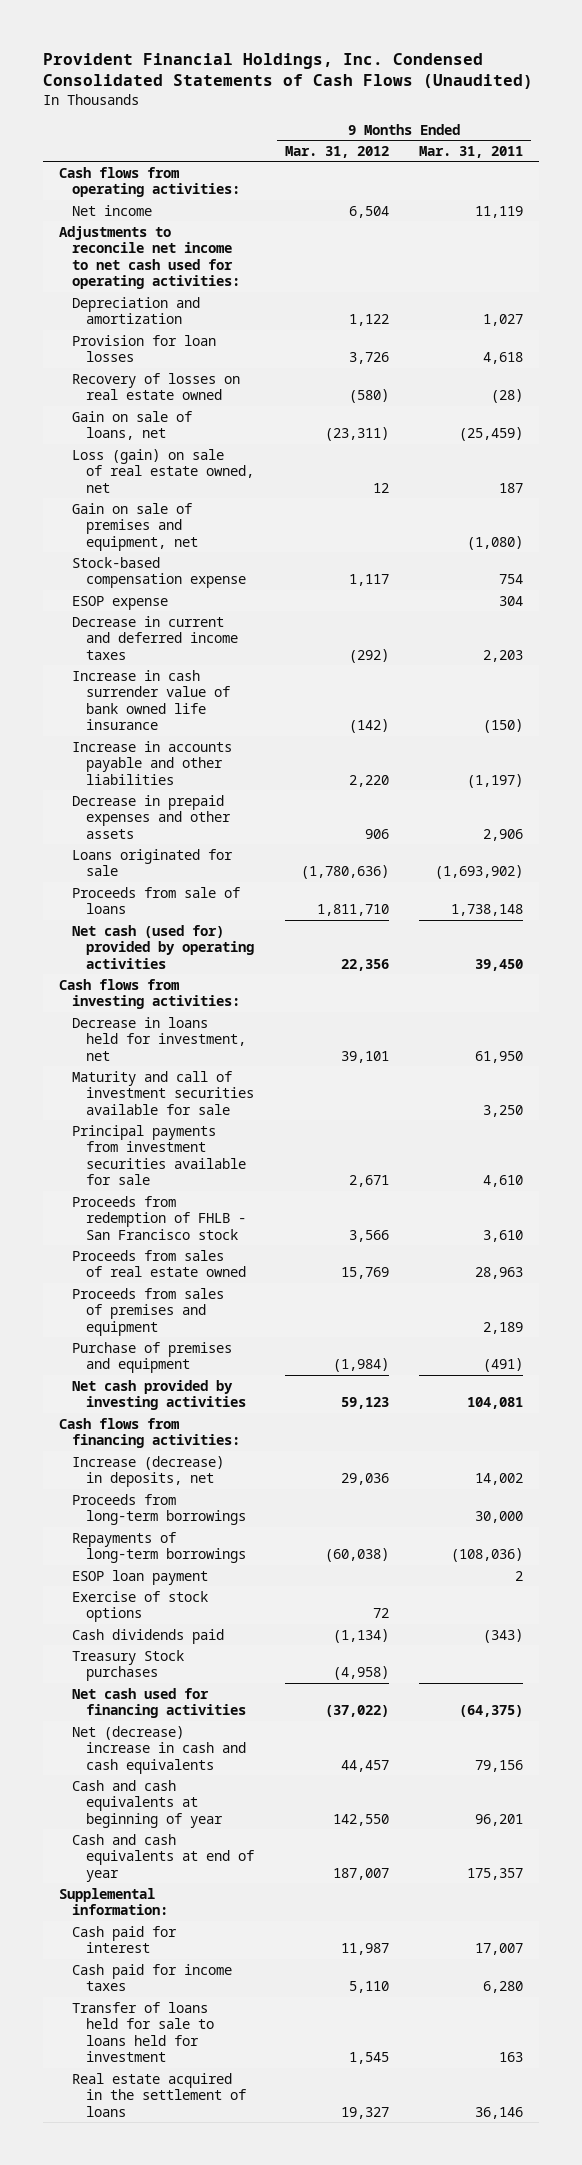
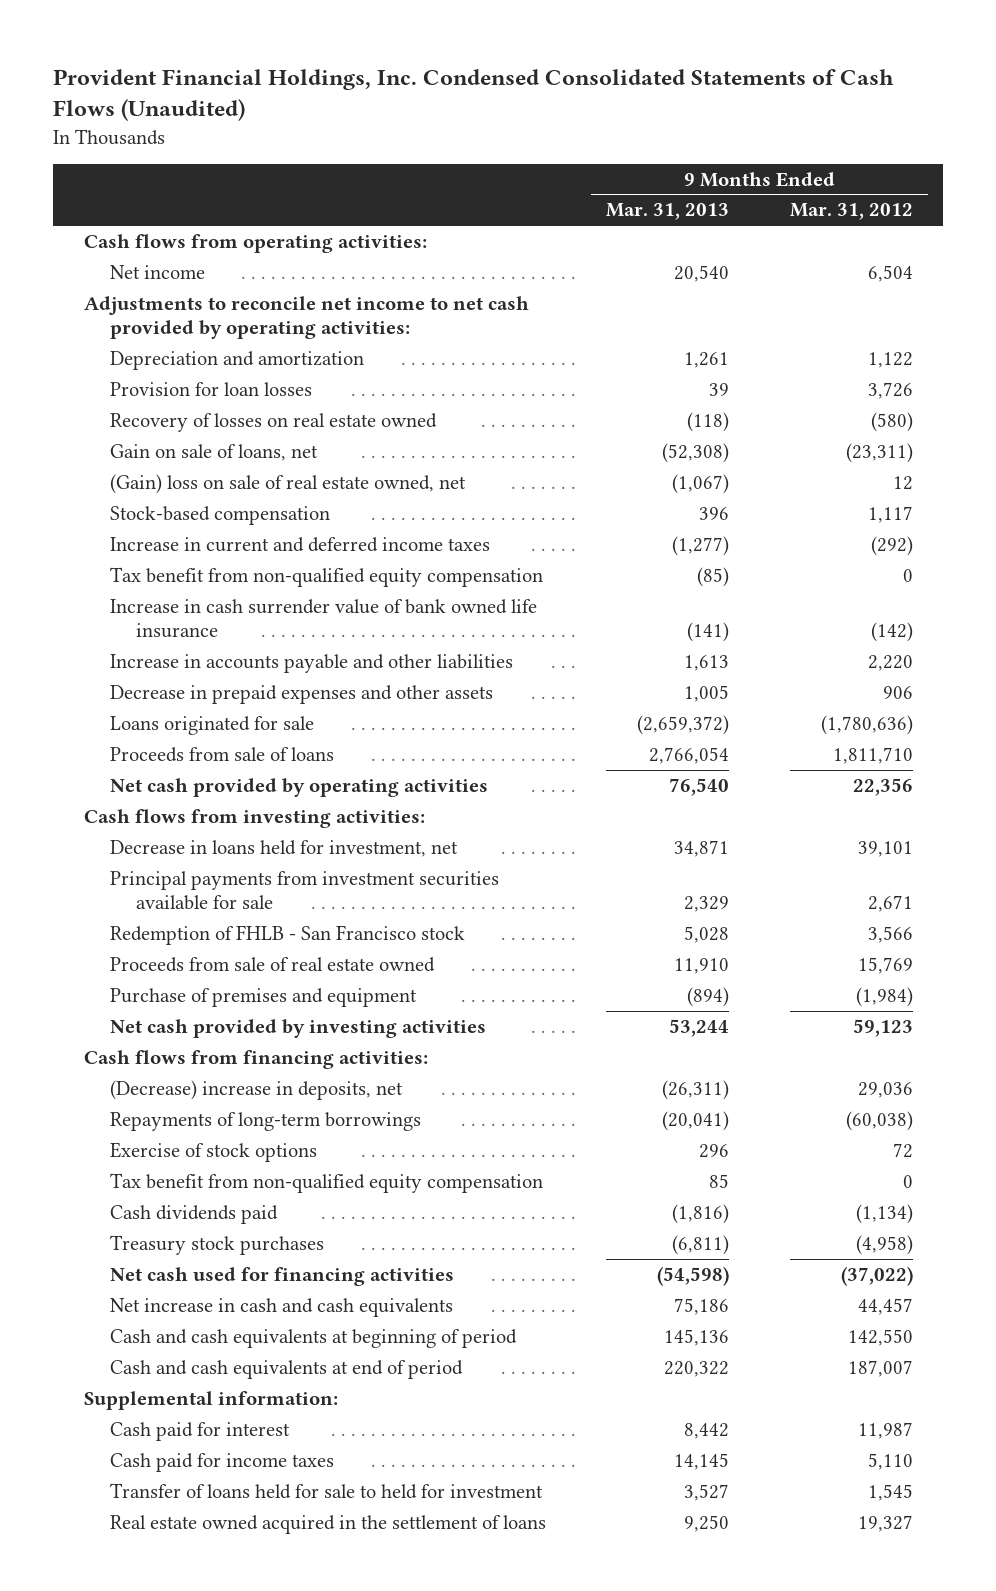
[419,145,524,158] Mar. 31, 2011 -> none
none -> [606,203,730,221] Mar. 31, 2013
[58,225,241,290] Adjustments to reconcile net income to net cash used for operating activities: -> [83,295,529,340] Adjustments to reconcile net income to net cash provided by operating activities:
[72,502,199,551] Gain on sale of premises and equipment, net -> none
[72,595,169,610] ESOP expense -> none
[72,448,255,493] Loss (gain) on sale of real estate owned, net -> [109,473,466,494] (Gain) loss on sale of real estate owned, net
[72,556,247,589] Stock-based compensation expense -> [109,505,330,525] Stock-based compensation
[72,615,239,660] Decrease in current and deferred income taxes -> [109,536,490,552] Increase in current and deferred income taxes
none -> [109,566,543,587] Tax benefit from non-qualified equity compensation
[72,924,255,969] Net cash (used for) provided by operating activities -> [109,777,488,797] Net cash provided by operating activities
[72,1070,255,1115] Maturity and call of investment securities available for sale -> none
[72,1287,225,1336] Proceeds from sales of premises and equipment -> none
[72,1195,247,1240] Proceeds from redemption of FHLB - San Francisco stock -> [109,924,465,945] Redemption of FHLB - San Francisco stock
[72,1249,247,1278] Proceeds from sales of real estate owned -> [109,956,435,972] Proceeds from sale of real estate owned
[72,1493,247,1526] Proceeds from long-term borrowings -> none
[72,1455,225,1488] Increase (decrease) in deposits, net -> [109,1079,403,1100] (Decrease) increase in deposits, net
[72,1569,209,1585] ESOP loan payment -> none
none -> [109,1172,543,1193] Tax benefit from non-qualified equity compensation
[72,1649,185,1682] Treasury Stock purchases -> [109,1234,324,1255] Treasury stock purchases
[72,1725,247,1774] Net (decrease) increase in cash and cash equivalents -> [109,1297,453,1317] Net increase in cash and cash equivalents
[72,1779,224,1828] Cash and cash equivalents at beginning of year -> [109,1328,517,1348] Cash and cash equivalents at beginning of period
[72,1833,255,1882] Cash and cash equivalents at end of year -> [109,1359,463,1379] Cash and cash equivalents at end of period
[72,2001,215,2063] Transfer of loans held for sale to loans held for investment -> [109,1482,543,1499] Transfer of loans held for sale to held for investment
[72,2072,247,2117] Real estate acquired in the settlement of loans -> [109,1514,546,1534] Real estate owned acquired in the settlement of loans

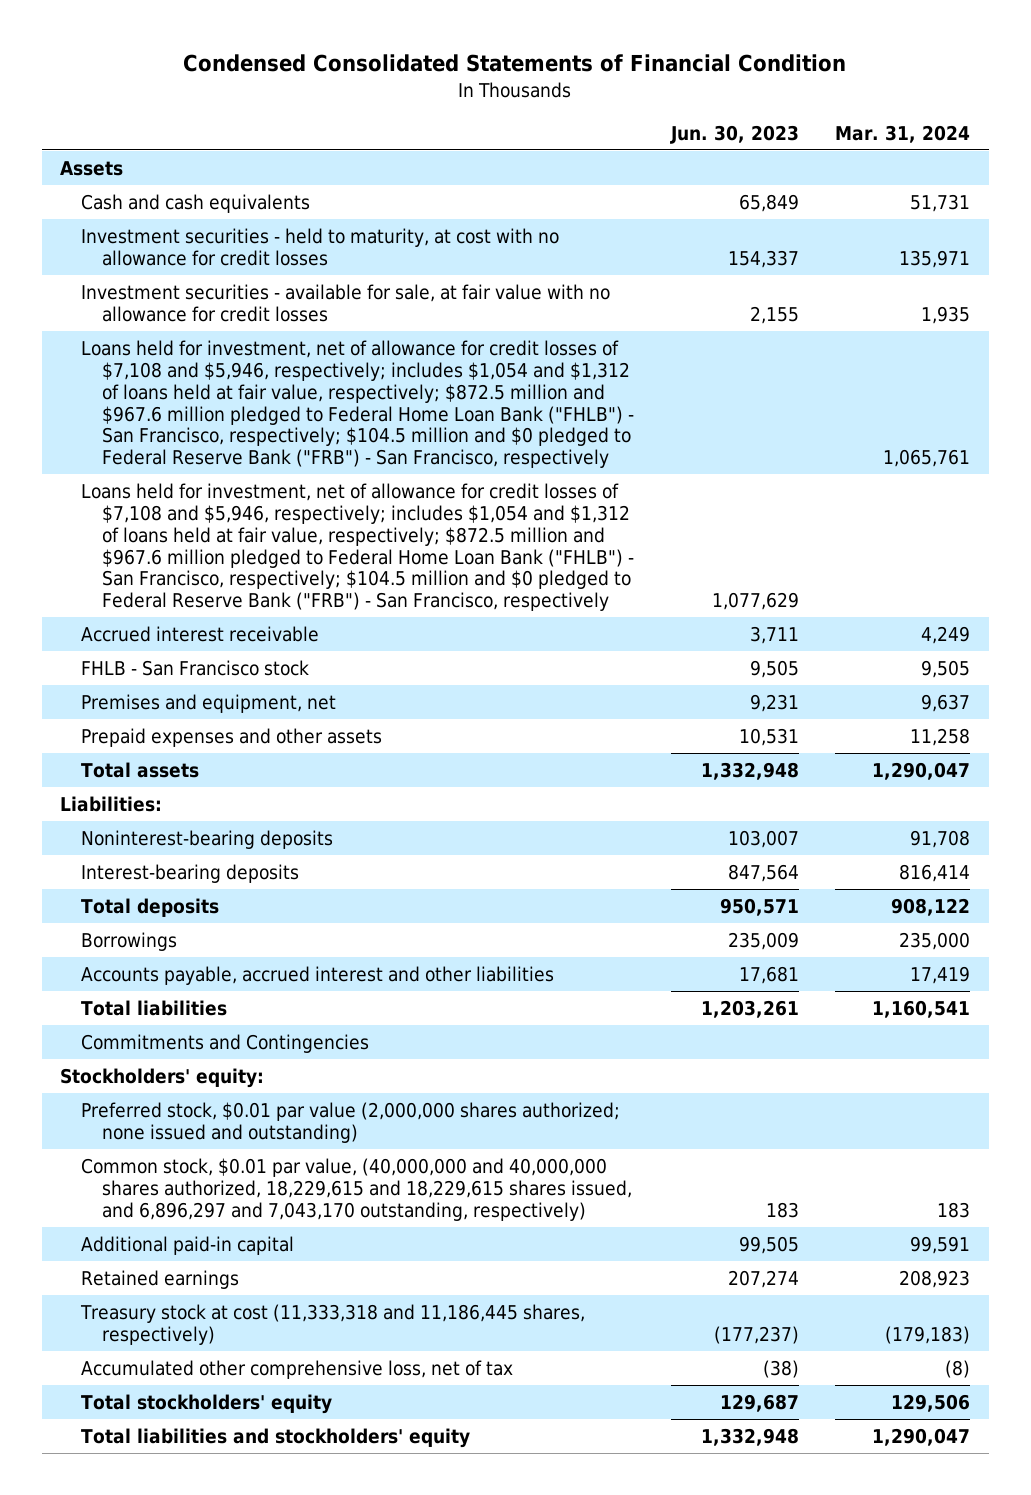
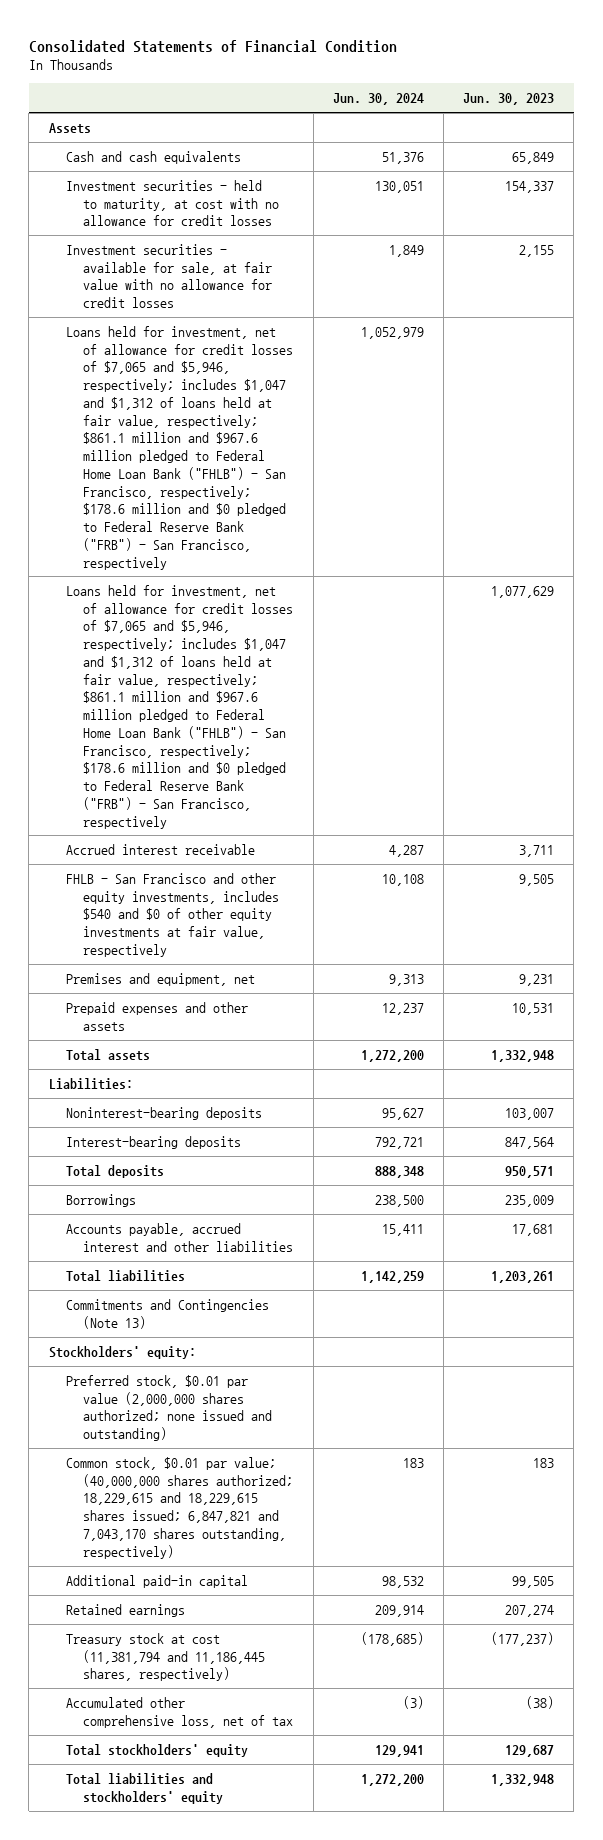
[183,54,847,73] Condensed Consolidated Statements of Financial Condition -> [28,39,397,53] Consolidated Statements of Financial Condition
[835,124,971,143] Mar. 31, 2024 -> none
none -> [332,93,424,106] Jun. 30, 2024
[81,339,634,469] Loans held for investment, net of allowance for credit losses of $7,108 and $5,946, respectively; includes $1,054 and $1,312 of loans held at fair value, respectively; $872.5 million and $967.6 million pledged to Federal Home Loan Bank ("FHLB") - San Francisco, respectively; $104.5 million and $0 pledged to Federal Reserve Bank ("FRB") - San Francisco, respectively -> [65,325,294,570] Loans held for investment, net of allowance for credit losses of $7,065 and $5,946, respectively; includes $1,047 and $1,312 of loans held at fair value, respectively; $861.1 million and $967.6 million pledged to Federal Home Loan Bank ("FHLB") - San Francisco, respectively; $178.6 million and $0 pledged to Federal Reserve Bank ("FRB") - San Francisco, respectively
[81,482,634,612] Loans held for investment, net of allowance for credit losses of $7,108 and $5,946, respectively; includes $1,054 and $1,312 of loans held at fair value, respectively; $872.5 million and $967.6 million pledged to Federal Home Loan Bank ("FHLB") - San Francisco, respectively; $104.5 million and $0 pledged to Federal Reserve Bank ("FRB") - San Francisco, respectively -> [65,584,294,829] Loans held for investment, net of allowance for credit losses of $7,065 and $5,946, respectively; includes $1,047 and $1,312 of loans held at fair value, respectively; $861.1 million and $967.6 million pledged to Federal Home Loan Bank ("FHLB") - San Francisco, respectively; $178.6 million and $0 pledged to Federal Reserve Bank ("FRB") - San Francisco, respectively
[81,659,310,676] FHLB - San Francisco stock -> [65,872,280,957] FHLB - San Francisco and other equity investments, includes $540 and $0 of other equity investments at fair value, respectively
[81,1033,370,1053] Commitments and Contingencies -> [65,1298,269,1329] Commitments and Contingencies (Note 13)
[81,1157,632,1221] Common stock, $0.01 par value, (40,000,000 and 40,000,000 shares authorized, 18,229,615 and 18,229,615 shares issued, and 6,896,297 and 7,043,170 outstanding, respectively) -> [65,1456,294,1559] Common stock, $0.01 par value; (40,000,000 shares authorized; 18,229,615 and 18,229,615 shares issued; 6,847,821 and 7,043,170 shares outstanding, respectively)
[80,1303,586,1345] Treasury stock at cost (11,333,318 and 11,186,445 shares, respectively) -> [65,1632,266,1682] Treasury stock at cost (11,381,794 and 11,186,445 shares, respectively)

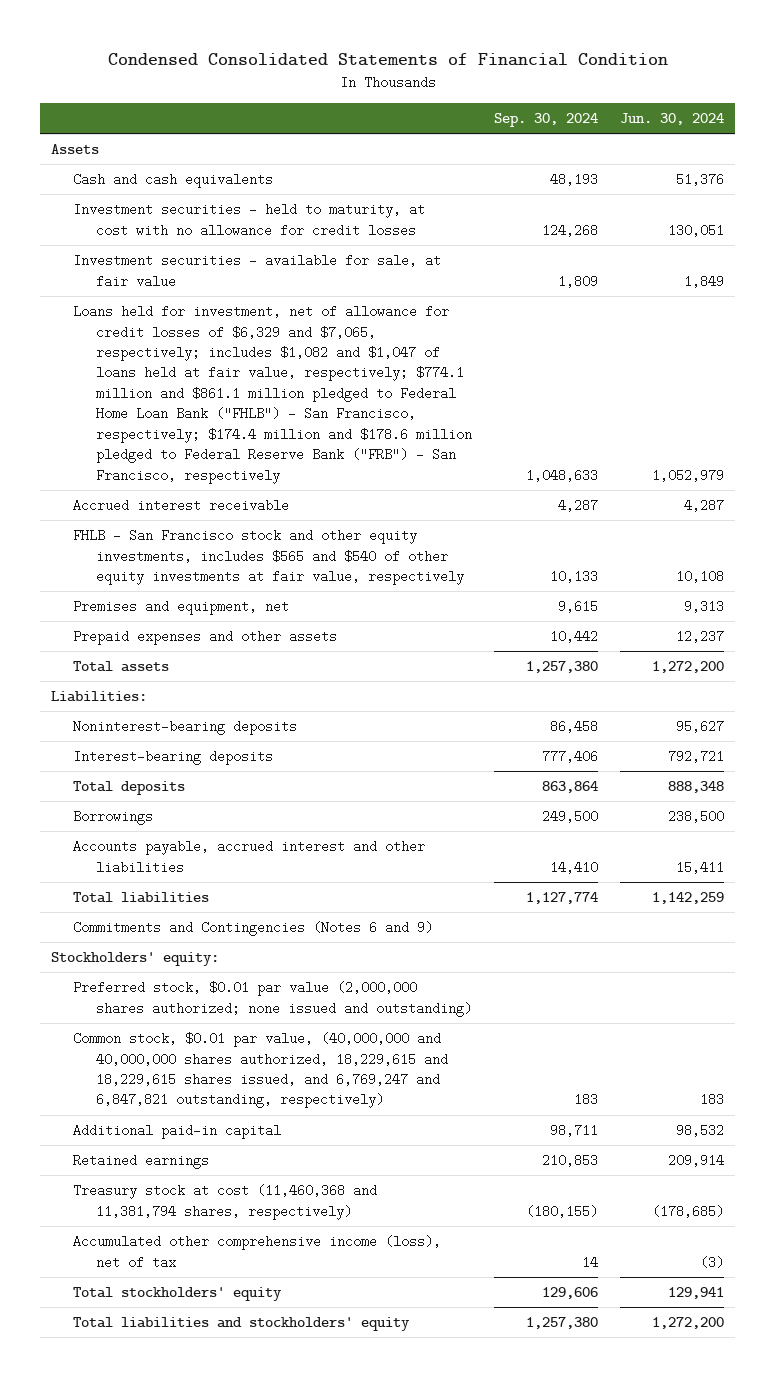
[28,39,397,53] Consolidated Statements of Financial Condition -> [107,53,668,67] Condensed Consolidated Statements of Financial Condition
[463,93,555,106] Jun. 30, 2023 -> none
none -> [493,113,598,128] Sep. 30, 2024
[65,584,294,829] Loans held for investment, net of allowance for credit losses of $7,065 and $5,946, respectively; includes $1,047 and $1,312 of loans held at fair value, respectively; $861.1 million and $967.6 million pledged to Federal Home Loan Bank ("FHLB") - San Francisco, respectively; $178.6 million and $0 pledged to Federal Reserve Bank ("FRB") - San Francisco, respectively -> none
[65,243,273,309] Investment securities - available for sale, at fair value with no allowance for credit losses -> [73,254,442,288] Investment securities - available for sale, at fair value
[65,325,294,570] Loans held for investment, net of allowance for credit losses of $7,065 and $5,946, respectively; includes $1,047 and $1,312 of loans held at fair value, respectively; $861.1 million and $967.6 million pledged to Federal Home Loan Bank ("FHLB") - San Francisco, respectively; $178.6 million and $0 pledged to Federal Reserve Bank ("FRB") - San Francisco, respectively -> [73,305,472,484] Loans held for investment, net of allowance for credit losses of $6,329 and $7,065, respectively; includes $1,082 and $1,047 of loans held at fair value, respectively; $774.1 million and $861.1 million pledged to Federal Home Loan Bank ("FHLB") - San Francisco, respectively; $174.4 million and $178.6 million pledged to Federal Reserve Bank ("FRB") - San Francisco, respectively
[65,872,280,957] FHLB - San Francisco and other equity investments, includes $540 and $0 of other equity investments at fair value, respectively -> [73,529,464,585] FHLB - San Francisco stock and other equity investments, includes $565 and $540 of other equity investments at fair value, respectively
[65,1298,269,1329] Commitments and Contingencies (Note 13) -> [73,921,434,937] Commitments and Contingencies (Notes 6 and 9)
[65,1456,294,1559] Common stock, $0.01 par value; (40,000,000 shares authorized; 18,229,615 and 18,229,615 shares issued; 6,847,821 and 7,043,170 shares outstanding, respectively) -> [73,1032,448,1109] Common stock, $0.01 par value, (40,000,000 and 40,000,000 shares authorized, 18,229,615 and 18,229,615 shares issued, and 6,769,247 and 6,847,821 outstanding, respectively)
[65,1632,266,1682] Treasury stock at cost (11,381,794 and 11,186,445 shares, respectively) -> [73,1184,378,1220] Treasury stock at cost (11,460,368 and 11,381,794 shares, respectively)
[65,1696,294,1728] Accumulated other comprehensive loss, net of tax -> [73,1235,442,1269] Accumulated other comprehensive income (loss), net of tax

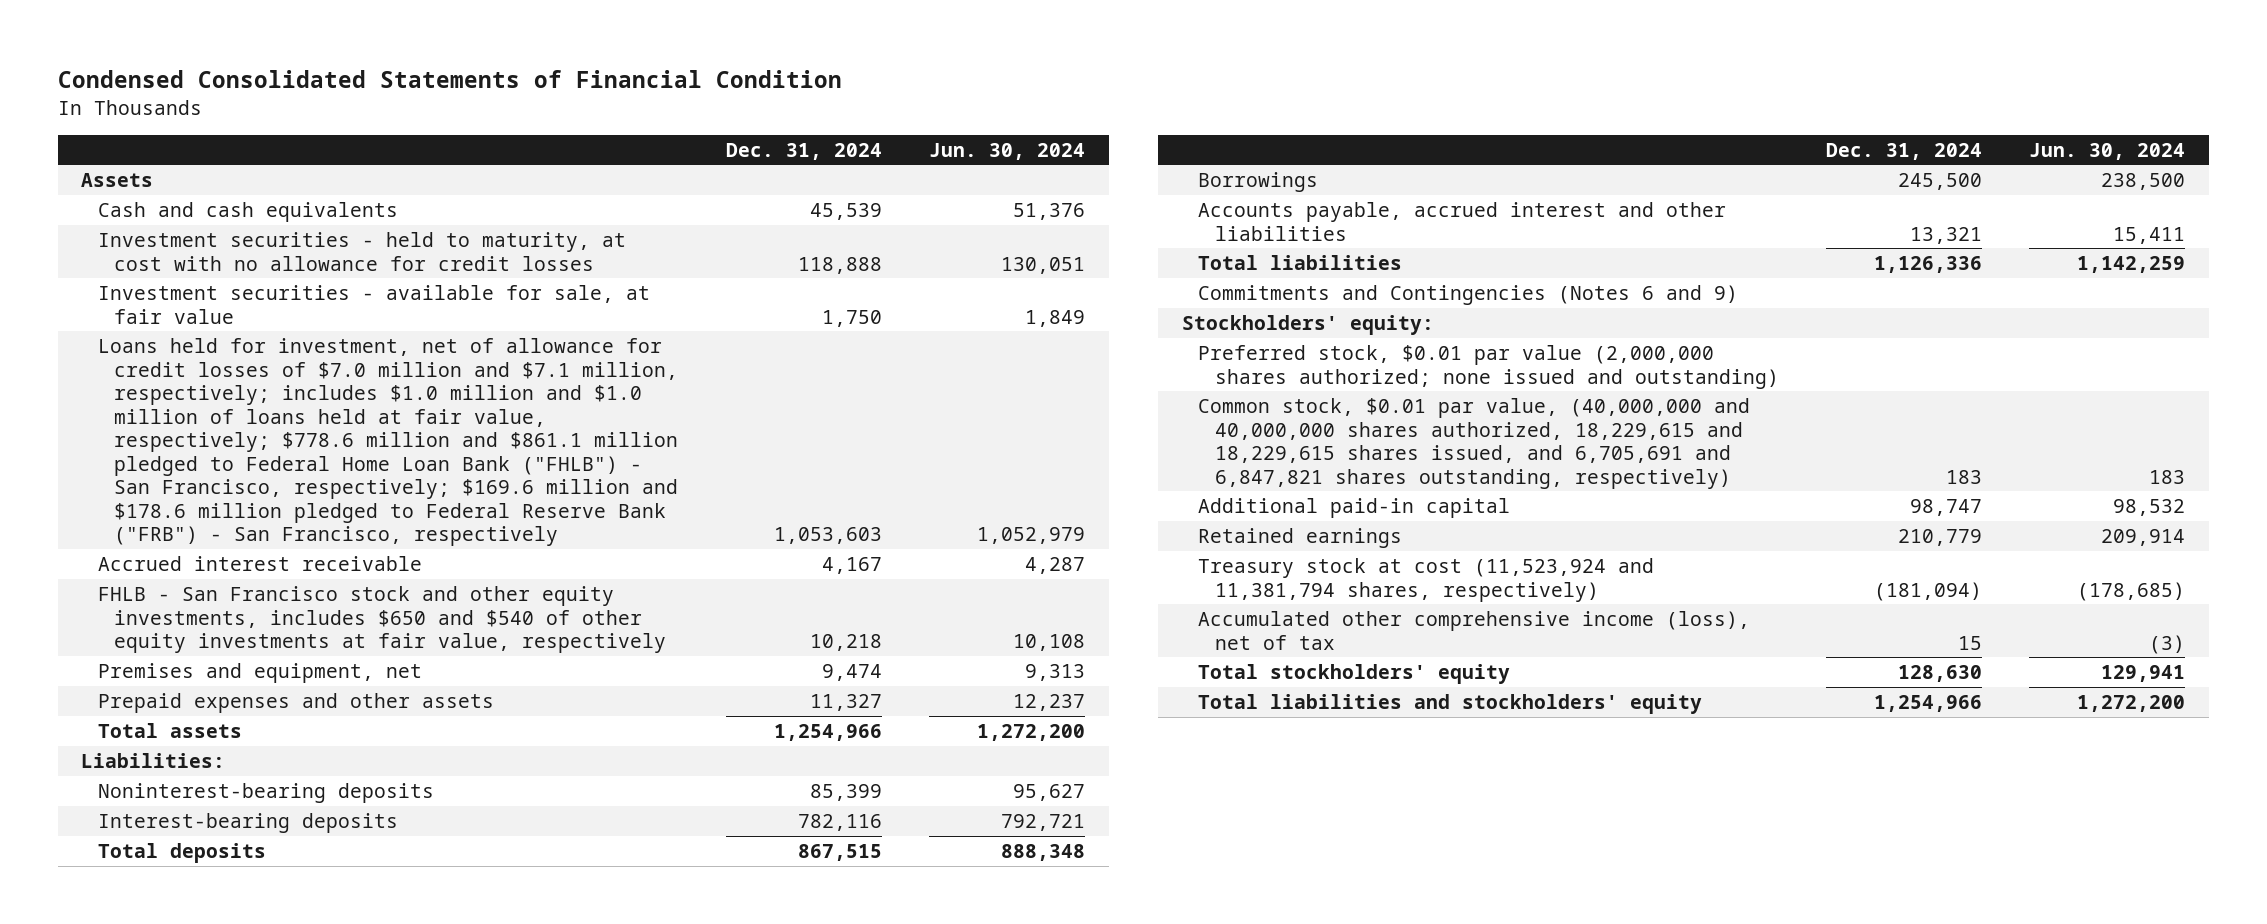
[493,113,598,128] Sep. 30, 2024 -> none
none -> [725,142,882,160] Dec. 31, 2024
[73,305,472,484] Loans held for investment, net of allowance for credit losses of $6,329 and $7,065, respectively; includes $1,082 and $1,047 of loans held at fair value, respectively; $774.1 million and $861.1 million pledged to Federal Home Loan Bank ("FHLB") - San Francisco, respectively; $174.4 million and $178.6 million pledged to Federal Reserve Bank ("FRB") - San Francisco, respectively -> [97,337,679,547] Loans held for investment, net of allowance for credit losses of $7.0 million and $7.1 million, respectively; includes $1.0 million and $1.0 million of loans held at fair value, respectively; $778.6 million and $861.1 million pledged to Federal Home Loan Bank ("FHLB") - San Francisco, respectively; $169.6 million and $178.6 million pledged to Federal Reserve Bank ("FRB") - San Francisco, respectively
[73,529,464,585] FHLB - San Francisco stock and other equity investments, includes $565 and $540 of other equity investments at fair value, respectively -> [97,585,667,654] FHLB - San Francisco stock and other equity investments, includes $650 and $540 of other equity investments at fair value, respectively
[73,1032,448,1109] Common stock, $0.01 par value, (40,000,000 and 40,000,000 shares authorized, 18,229,615 and 18,229,615 shares issued, and 6,769,247 and 6,847,821 outstanding, respectively) -> [1198,397,1751,489] Common stock, $0.01 par value, (40,000,000 and 40,000,000 shares authorized, 18,229,615 and 18,229,615 shares issued, and 6,705,691 and 6,847,821 shares outstanding, respectively)
[73,1184,378,1220] Treasury stock at cost (11,460,368 and 11,381,794 shares, respectively) -> [1198,557,1655,602] Treasury stock at cost (11,523,924 and 11,381,794 shares, respectively)

